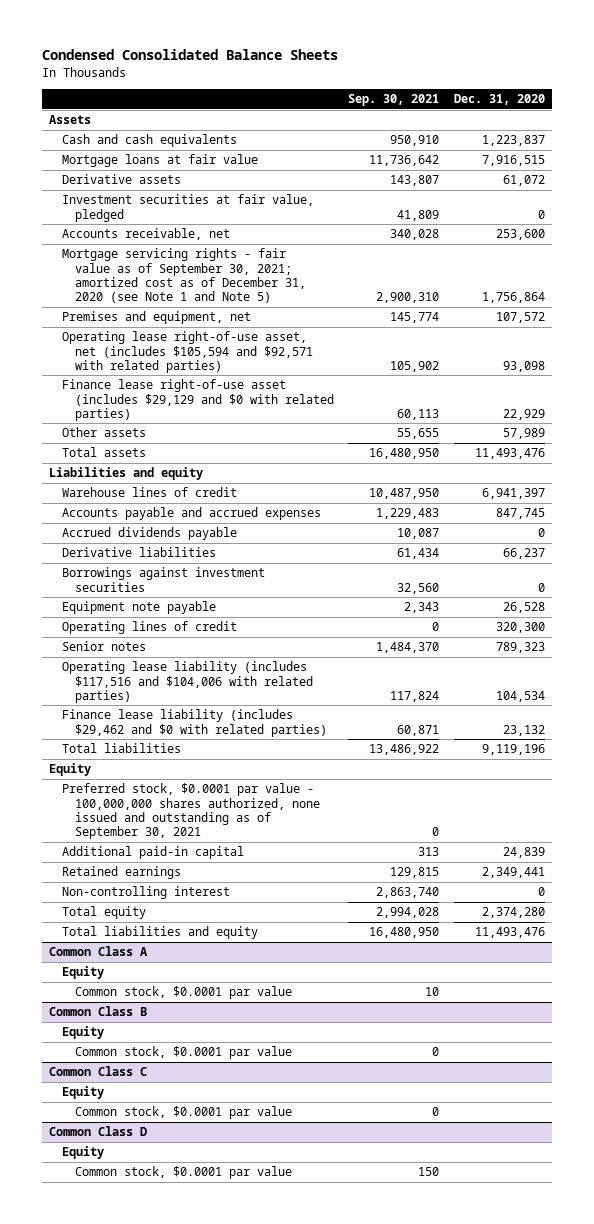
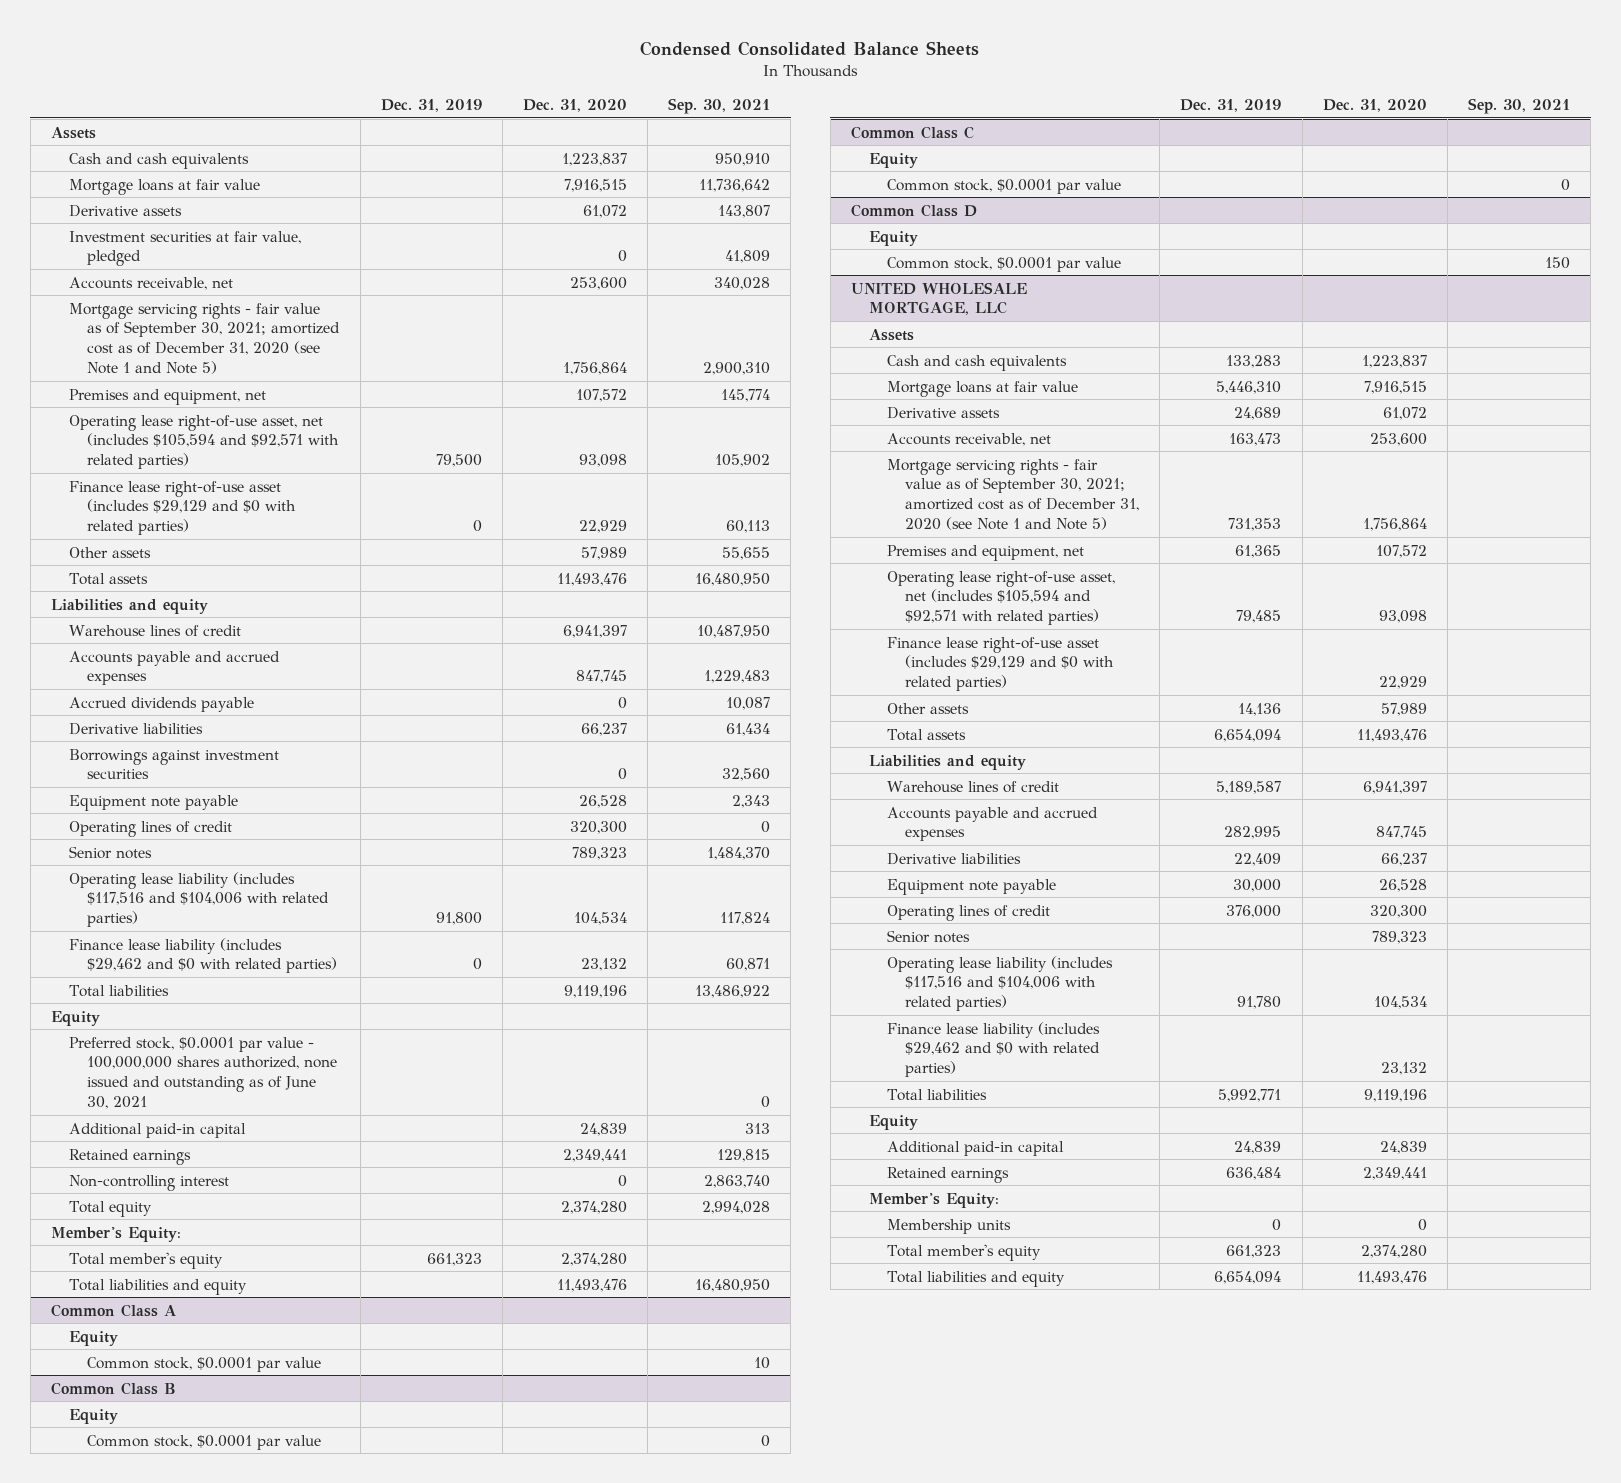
none -> [380,98,482,112] Dec. 31, 2019
[61,783,320,839] Preferred stock, $0.0001 par value - 100,000,000 shares authorized, none issued and outstanding as of September 30, 2021 -> [69,1036,338,1110] Preferred stock, $0.0001 par value - 100,000,000 shares authorized, none issued and outstanding as of June 30, 2021
none -> [51,1226,182,1242] Member's Equity:
none -> [69,1251,224,1269] Total member's equity
none -> [850,281,1027,316] UNITED WHOLESALE MORTGAGE, LLC
none -> [868,328,914,341] Assets
none -> [886,354,1067,371] Cash and cash equivalents
none -> [886,380,1078,397] Mortgage loans at fair value
none -> [886,406,1000,419] Derivative assets
none -> [886,432,1051,446] Accounts receivable, net
none -> [886,458,1140,531] Mortgage servicing rights - fair value as of September 30, 2021; amortized cost as of December 31, 2020 (see Note 1 and Note 5)
none -> [886,544,1084,561] Premises and equipment, net
none -> [886,570,1115,626] Operating lease right-of-use asset, net (includes $105,594 and $92,571 with related parties)
none -> [886,636,1115,692] Finance lease right-of-use asset (includes $29,129 and $0 with related parties)
none -> [886,702,969,714] Other assets
none -> [886,728,966,741] Total assets
none -> [868,754,1026,770] Liabilities and equity
none -> [886,780,1059,793] Warehouse lines of credit
none -> [886,806,1098,842] Accounts payable and accrued expenses
none -> [886,852,1021,865] Derivative liabilities
none -> [886,878,1056,895] Equipment note payable
none -> [886,904,1050,921] Operating lines of credit
none -> [886,929,970,943] Senior notes
none -> [886,955,1113,1012] Operating lease liability (includes $117,516 and $104,006 with related parties)
none -> [886,1021,1101,1078] Finance lease liability (includes $29,462 and $0 with related parties)
none -> [886,1088,987,1101] Total liabilities
none -> [868,1114,918,1130] Equity
none -> [886,1140,1064,1156] Additional paid-in capital
none -> [886,1166,1009,1183] Retained earnings
none -> [868,1192,999,1208] Member's Equity:
none -> [886,1218,1011,1234] Membership units
none -> [886,1243,1041,1261] Total member's equity
none -> [886,1270,1065,1287] Total liabilities and equity

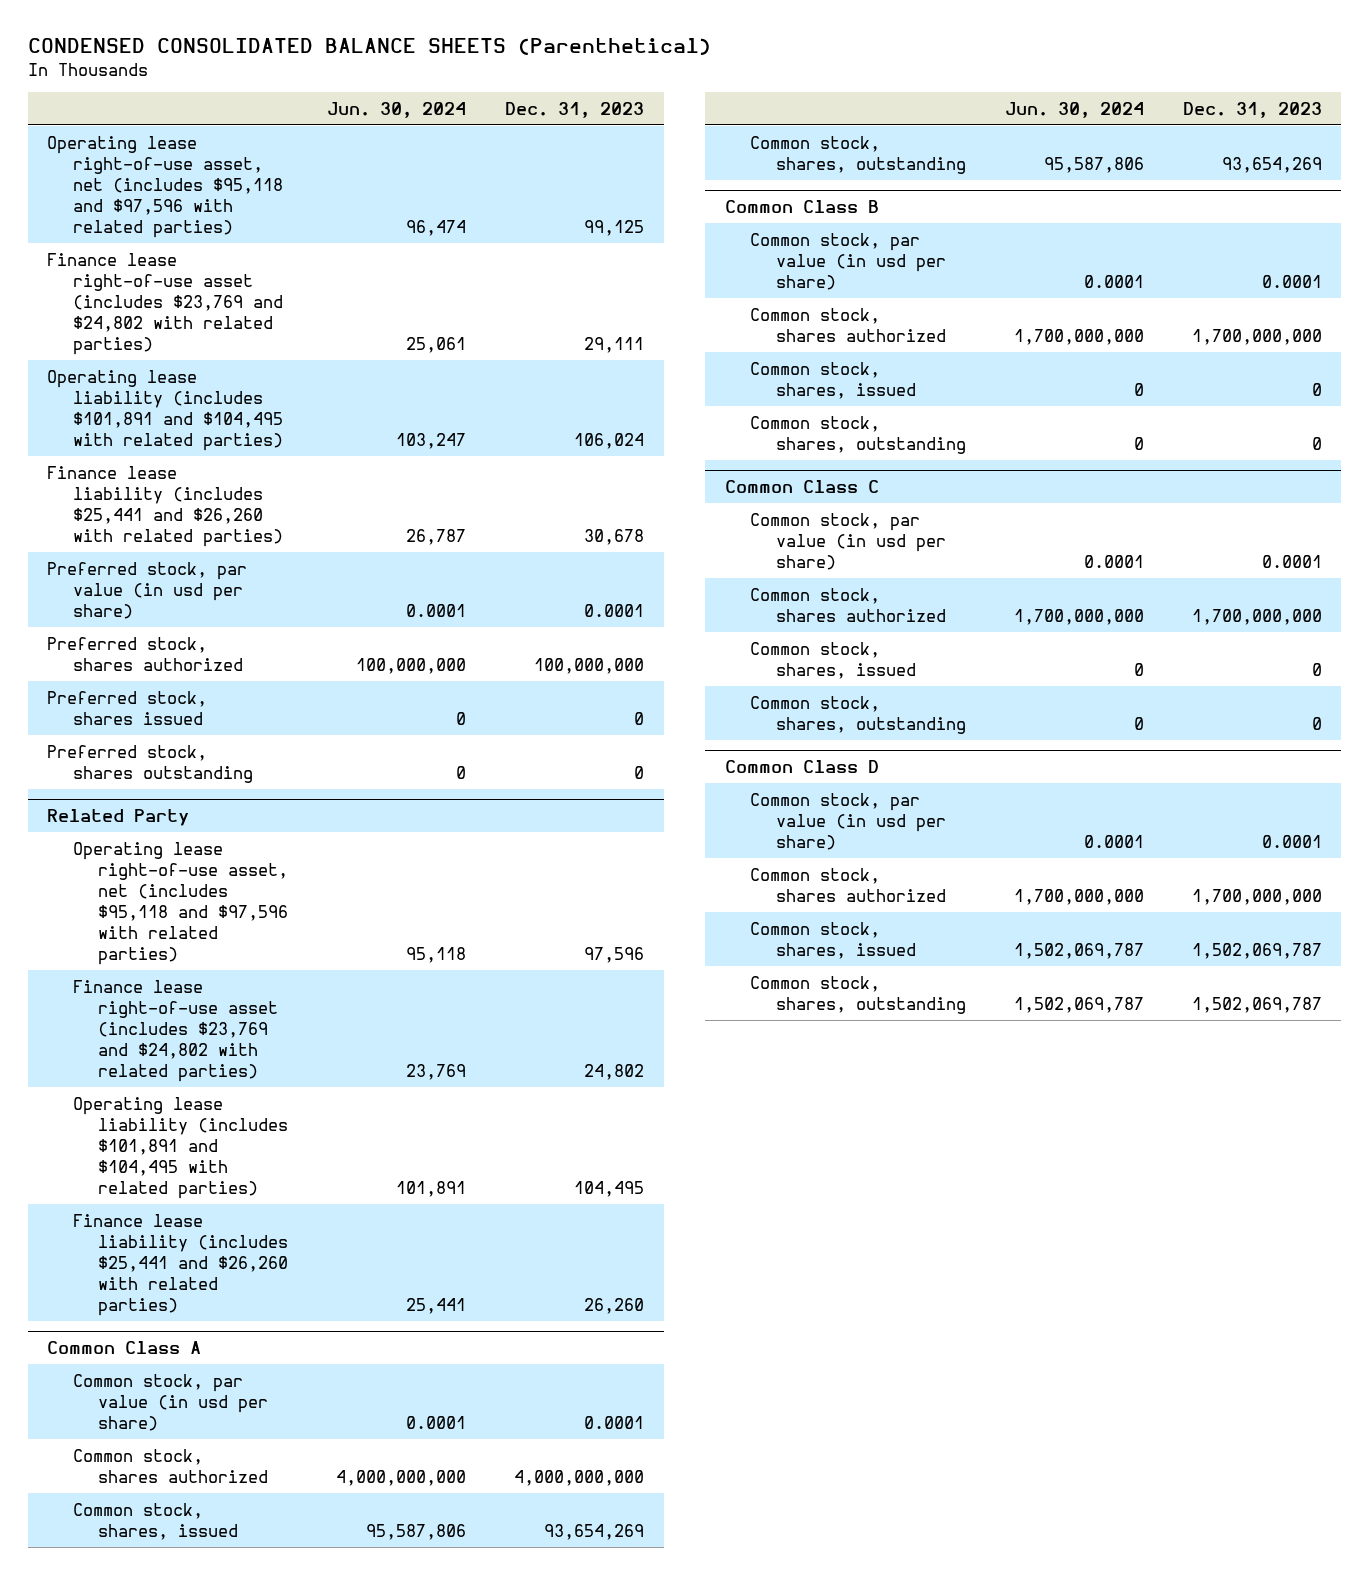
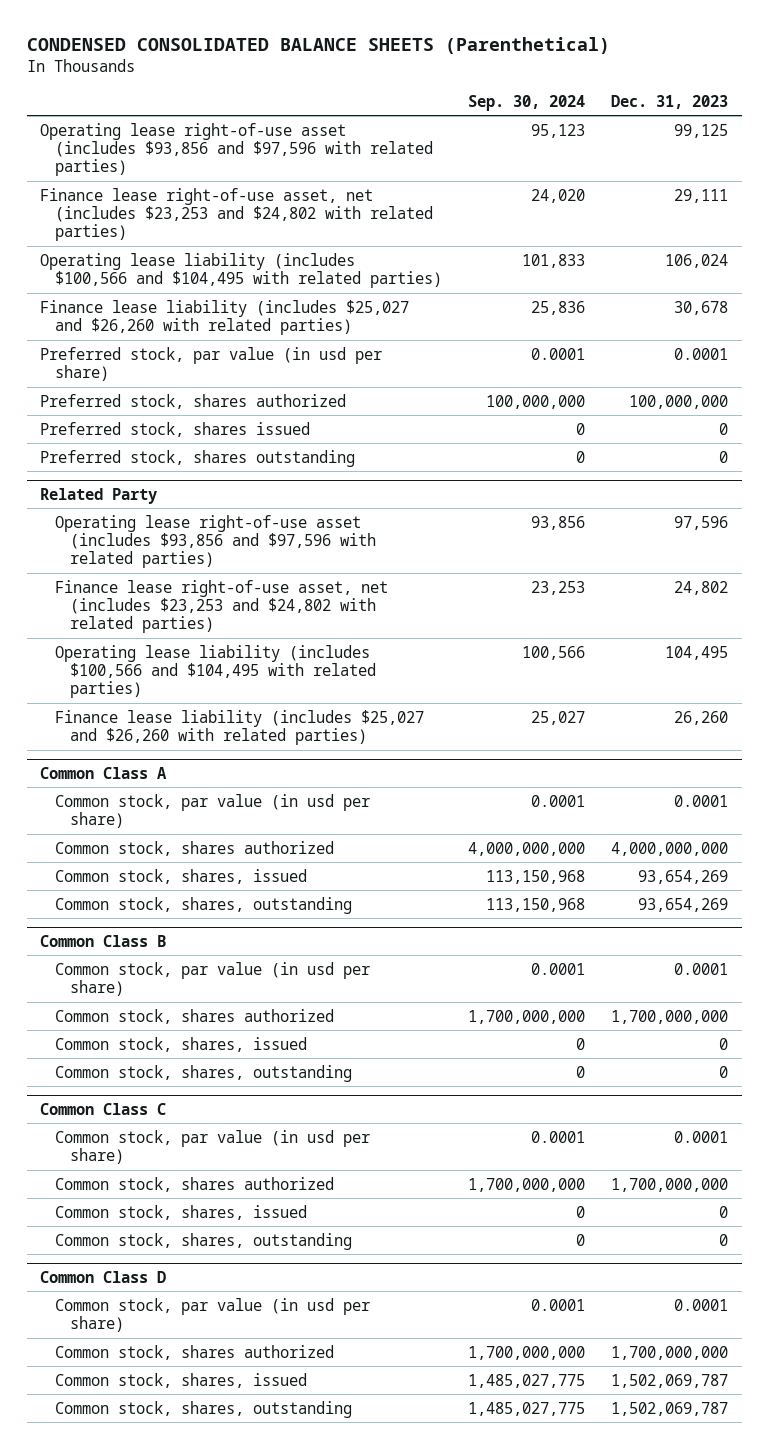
[327,101,467,118] Jun. 30, 2024 -> none
none -> [468,94,586,111] Sep. 30, 2024
[47,135,283,239] Operating lease right-of-use asset, net (includes $95,118 and $97,596 with related parties) -> [39,122,434,177] Operating lease right-of-use asset (includes $93,856 and $97,596 with related parties)
[47,252,283,356] Finance lease right-of-use asset (includes $23,769 and $24,802 with related parties) -> [39,187,434,242] Finance lease right-of-use asset, net (includes $23,253 and $24,802 with related parties)
[47,369,283,452] Operating lease liability (includes $101,891 and $104,495 with related parties) -> [39,252,443,288] Operating lease liability (includes $100,566 and $104,495 with related parties)
[47,465,283,548] Finance lease liability (includes $25,441 and $26,260 with related parties) -> [39,299,409,335] Finance lease liability (includes $25,027 and $26,260 with related parties)
[72,841,288,966] Operating lease right-of-use asset, net (includes $95,118 and $97,596 with related parties) -> [55,514,377,569] Operating lease right-of-use asset (includes $93,856 and $97,596 with related parties)
[72,979,278,1083] Finance lease right-of-use asset (includes $23,769 and $24,802 with related parties) -> [55,579,389,634] Finance lease right-of-use asset, net (includes $23,253 and $24,802 with related parties)
[72,1096,288,1200] Operating lease liability (includes $101,891 and $104,495 with related parties) -> [55,644,377,699] Operating lease liability (includes $100,566 and $104,495 with related parties)
[72,1213,288,1317] Finance lease liability (includes $25,441 and $26,260 with related parties) -> [55,709,425,745] Finance lease liability (includes $25,027 and $26,260 with related parties)

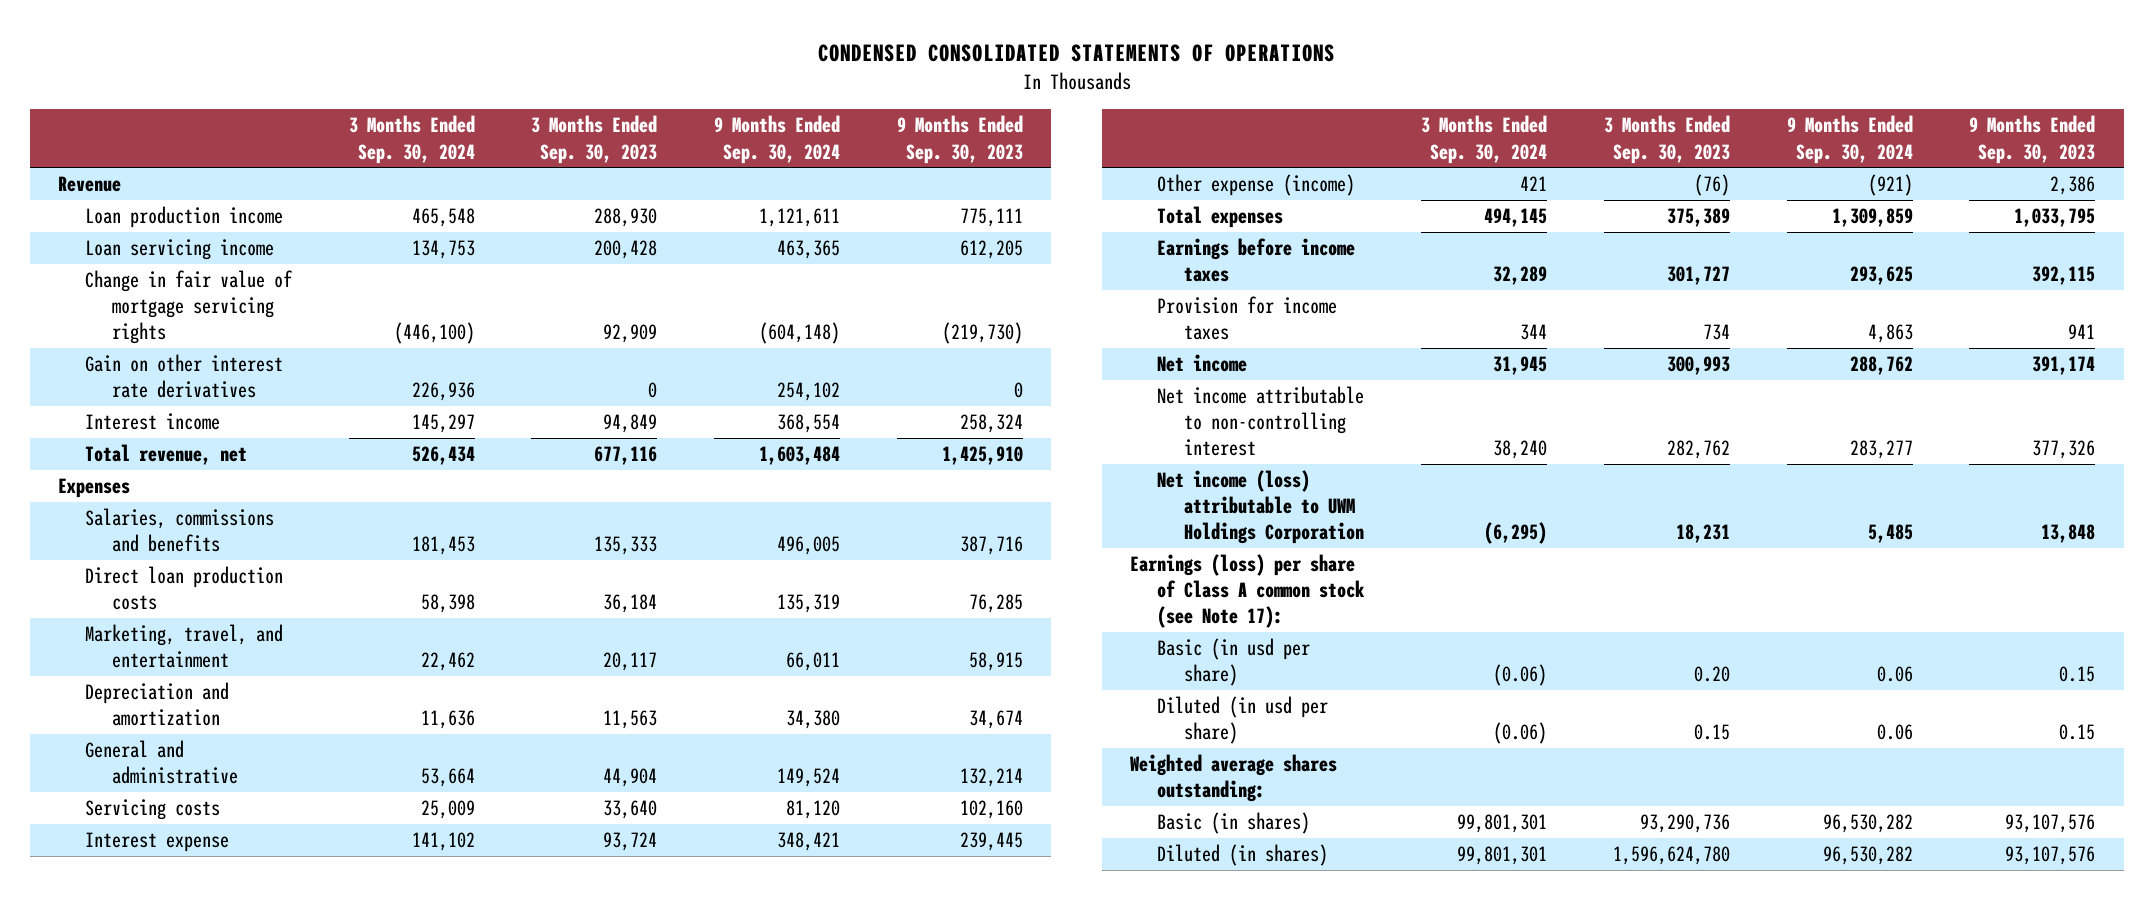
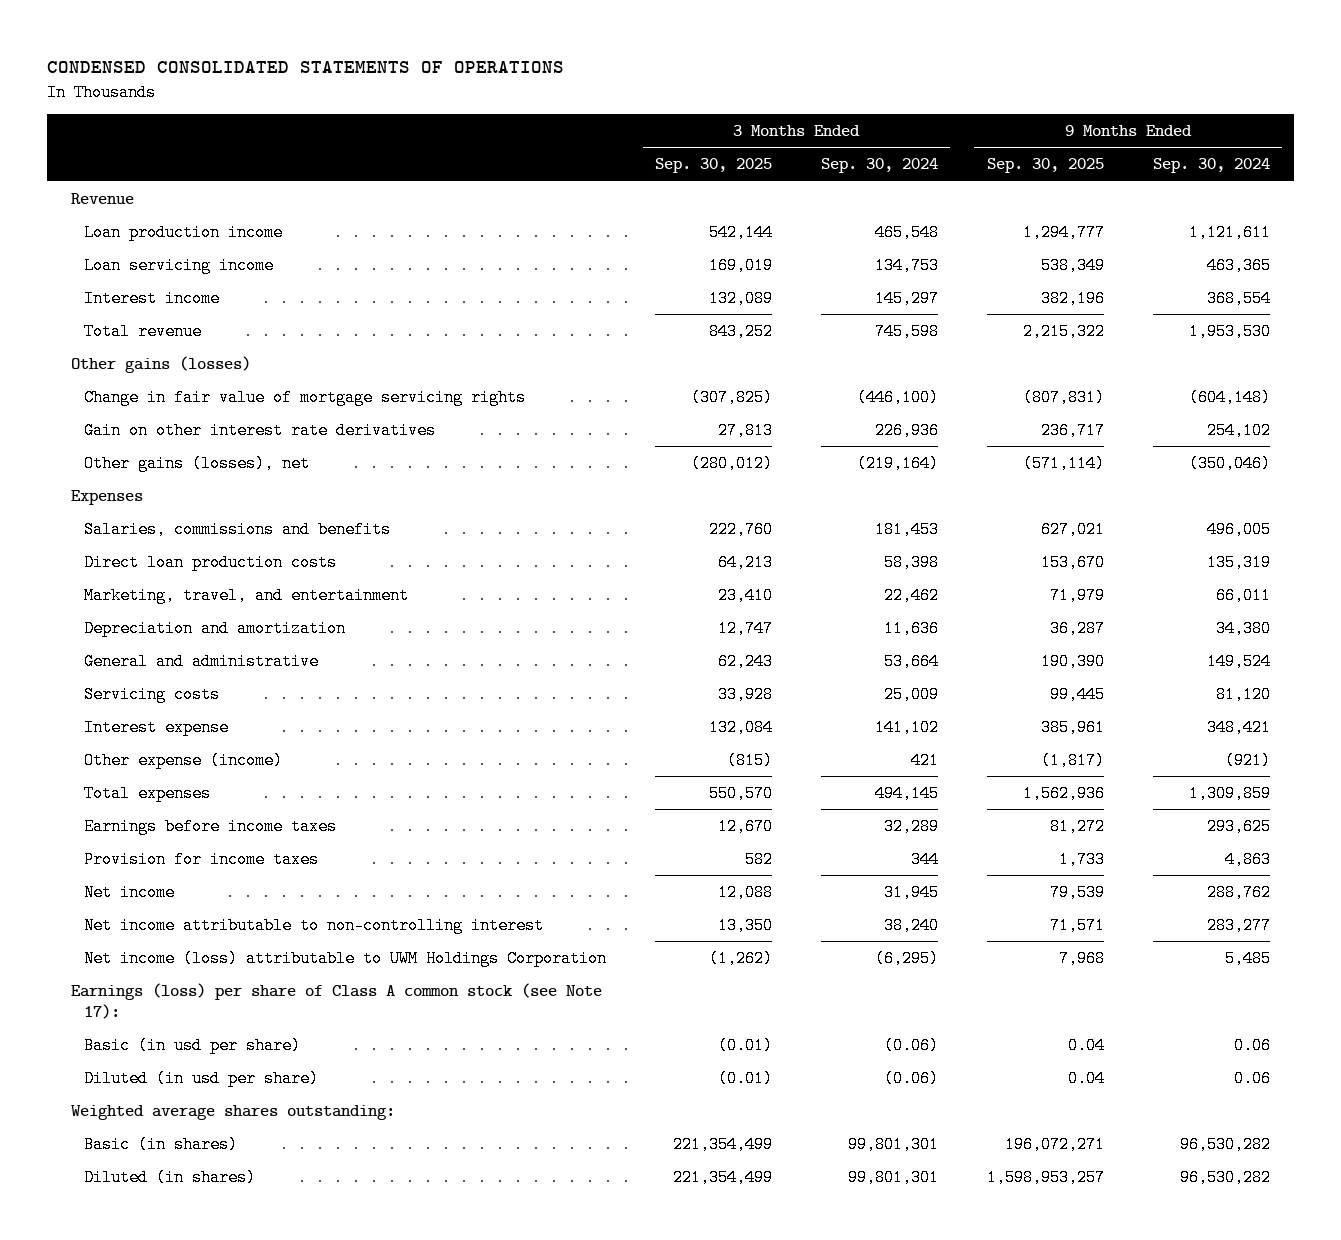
[531,115,658,164] 3 Months Ended Sep. 30, 2023 -> none
[896,115,1023,164] 9 Months Ended Sep. 30, 2023 -> none
none -> [654,158,772,174] Sep. 30, 2025
none -> [986,158,1104,174] Sep. 30, 2025
[84,413,220,431] Interest income -> [83,289,220,307] Interest income
none -> [83,322,202,340] Total revenue
none -> [71,355,252,373] Other gains (losses)
[84,444,247,466] Total revenue, net -> none
none -> [83,454,310,472] Other gains (losses), net

